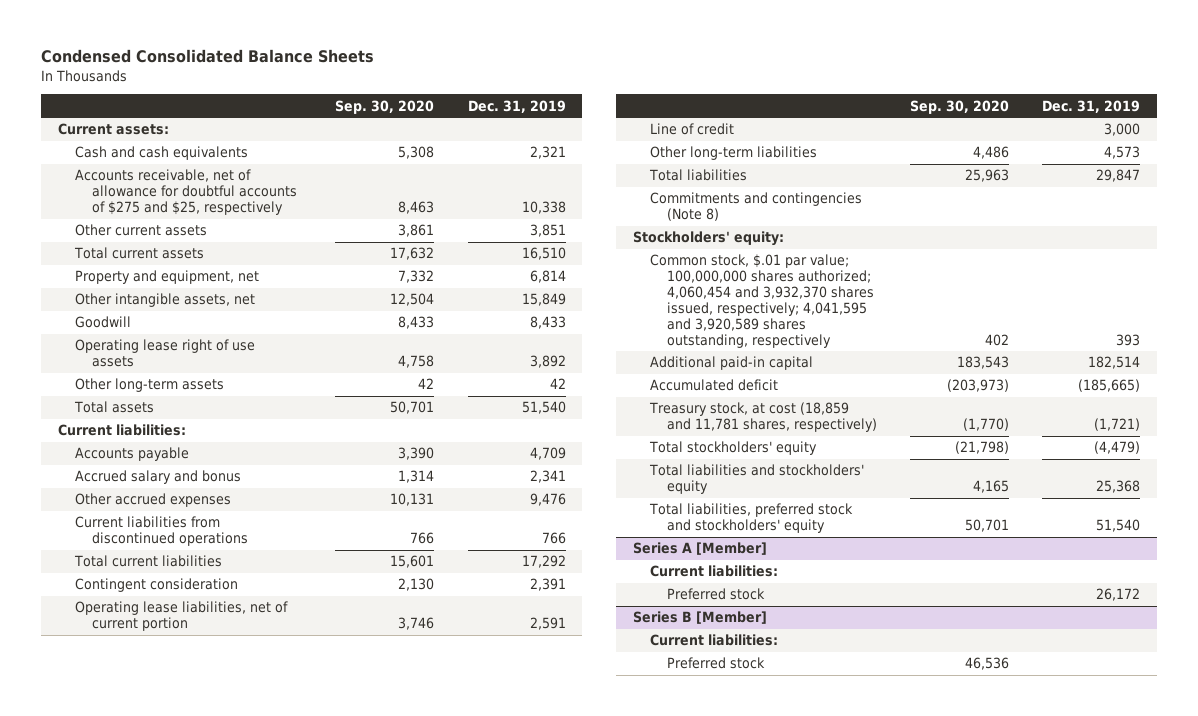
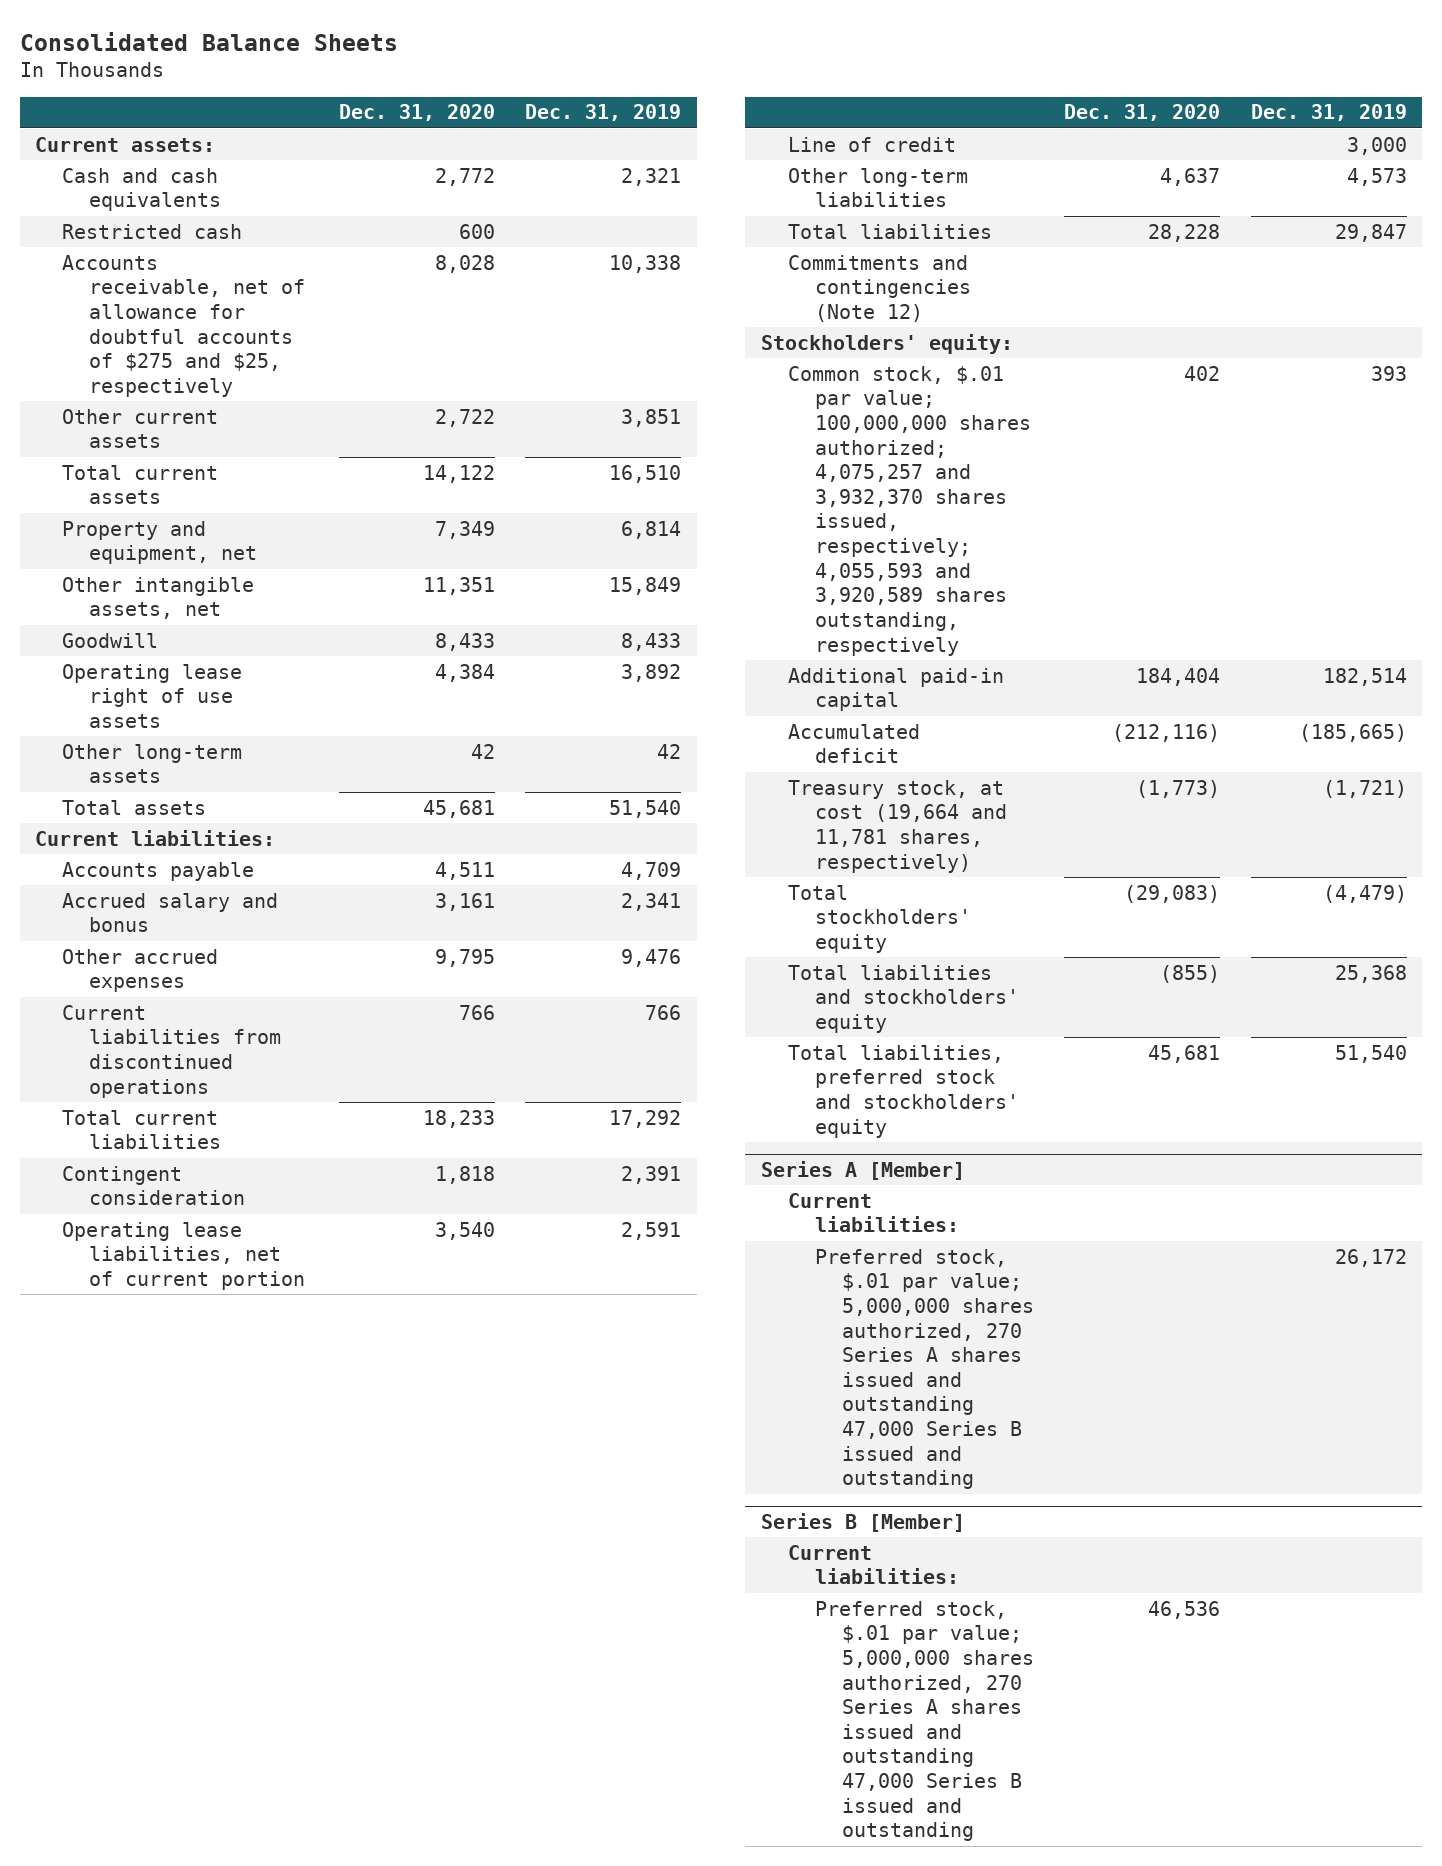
[41,49,375,64] Condensed Consolidated Balance Sheets -> [20,31,399,51] Consolidated Balance Sheets
[335,99,435,114] Sep. 30, 2020 -> none
none -> [338,104,495,122] Dec. 31, 2020
none -> [62,223,243,239] Restricted cash
[649,192,862,222] Commitments and contingencies (Note 8) -> [787,254,971,322] Commitments and contingencies (Note 12)
[649,254,874,348] Common stock, $.01 par value; 100,000,000 shares authorized; 4,060,454 and 3,932,370 shares issued, respectively; 4,041,595 and 3,920,589 shares outstanding, respectively -> [787,365,1031,656] Common stock, $.01 par value; 100,000,000 shares authorized; 4,075,257 and 3,932,370 shares issued, respectively; 4,055,593 and 3,920,589 shares outstanding, respectively
[648,402,877,433] Treasury stock, at cost (18,859 and 11,781 shares, respectively) -> [787,779,1007,873] Treasury stock, at cost (19,664 and 11,781 shares, respectively)
[666,588,765,601] Preferred stock -> [814,1248,1034,1490] Preferred stock, $.01 par value; 5,000,000 shares authorized, 270 Series A shares issued and outstanding 47,000 Series B issued and outstanding
[666,657,765,670] Preferred stock -> [814,1600,1034,1842] Preferred stock, $.01 par value; 5,000,000 shares authorized, 270 Series A shares issued and outstanding 47,000 Series B issued and outstanding

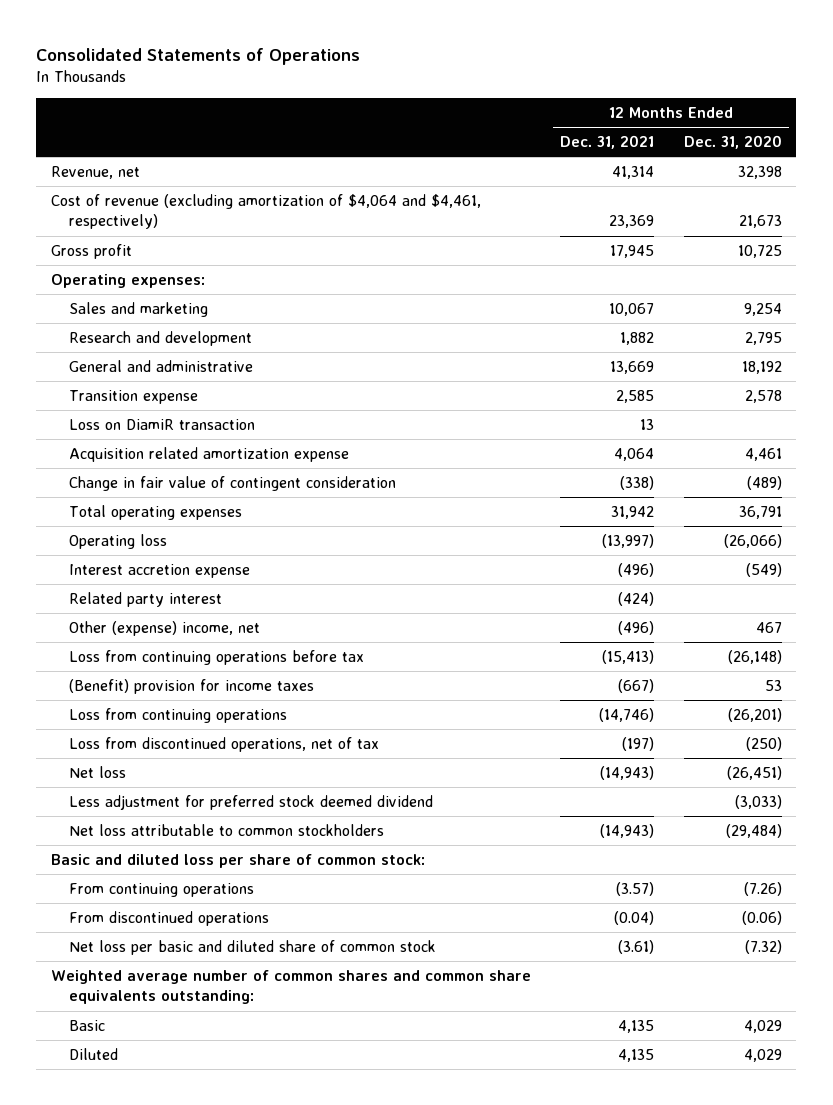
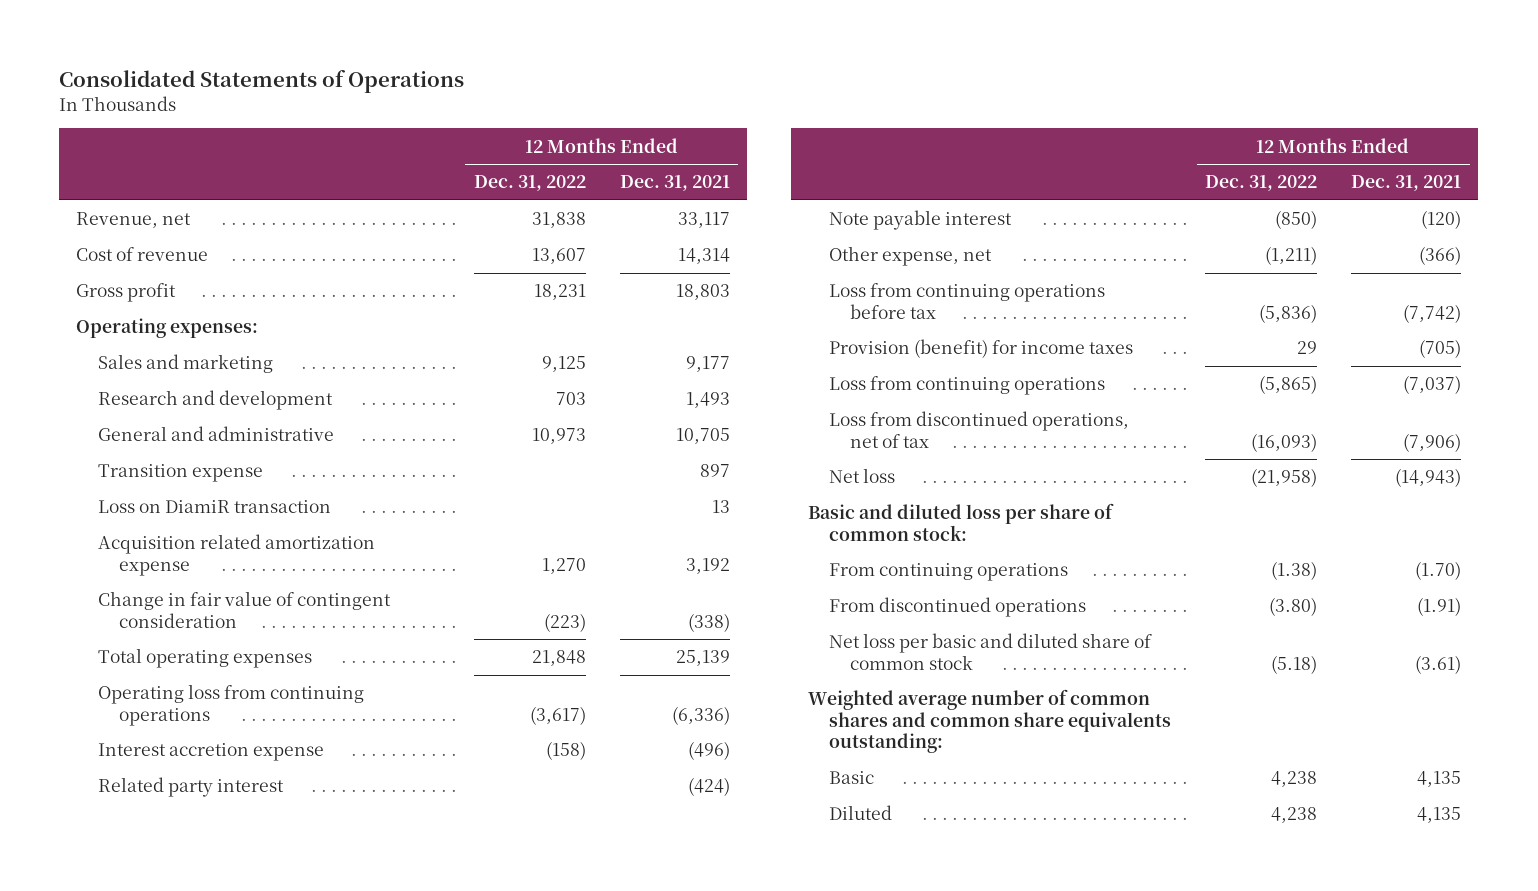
[683,135,782,150] Dec. 31, 2020 -> none
none -> [473,175,586,192] Dec. 31, 2022
[612,165,655,179] 41,314 -> [677,212,730,229] 33,117
[50,193,481,230] Cost of revenue (excluding amortization of $4,064 and $4,461, respectively) -> [76,247,209,262] Cost of revenue
[609,215,655,229] 23,369 -> [677,248,730,265] 14,314
[610,244,655,258] 17,945 -> [675,284,730,301] 18,803
[609,302,655,316] 10,067 -> [685,356,730,373] 9,177
[620,331,655,345] 1,882 -> [685,392,730,409] 1,493
[610,360,655,374] 13,669 -> [675,428,730,445] 10,705
[616,389,655,403] 2,585 -> [699,464,730,478] 897
[614,447,655,461] 4,064 -> [685,557,730,574] 3,192
[611,505,655,519] 31,942 -> [675,650,730,667] 25,139
[69,533,168,549] Operating loss -> [97,684,364,726] Operating loss from continuing operations
[602,533,655,548] (13,997) -> [671,705,730,725] (6,336)
none -> [829,210,1013,231] Note payable interest
[69,620,261,636] Other (expense) income, net -> [829,246,993,267] Other expense, net
[618,620,655,635] (496) -> [1419,246,1462,266] (366)
[602,649,655,664] (15,413) -> [1403,303,1462,323] (7,742)
[69,678,315,694] (Benefit) provision for income taxes -> [829,339,1134,359] Provision (benefit) for income taxes
[618,678,655,693] (667) -> [1419,339,1462,359] (705)
[599,707,655,722] (14,746) -> [1403,375,1462,395] (7,037)
[622,736,655,751] (197) -> [1403,432,1462,452] (7,906)
[69,794,434,810] Less adjustment for preferred stock deemed dividend -> none
[69,823,385,836] Net loss attributable to common stockholders -> none
[616,881,655,896] (3.57) -> [1415,561,1462,581] (1.70)
[614,910,655,925] (0.04) -> [1417,597,1462,617] (1.91)

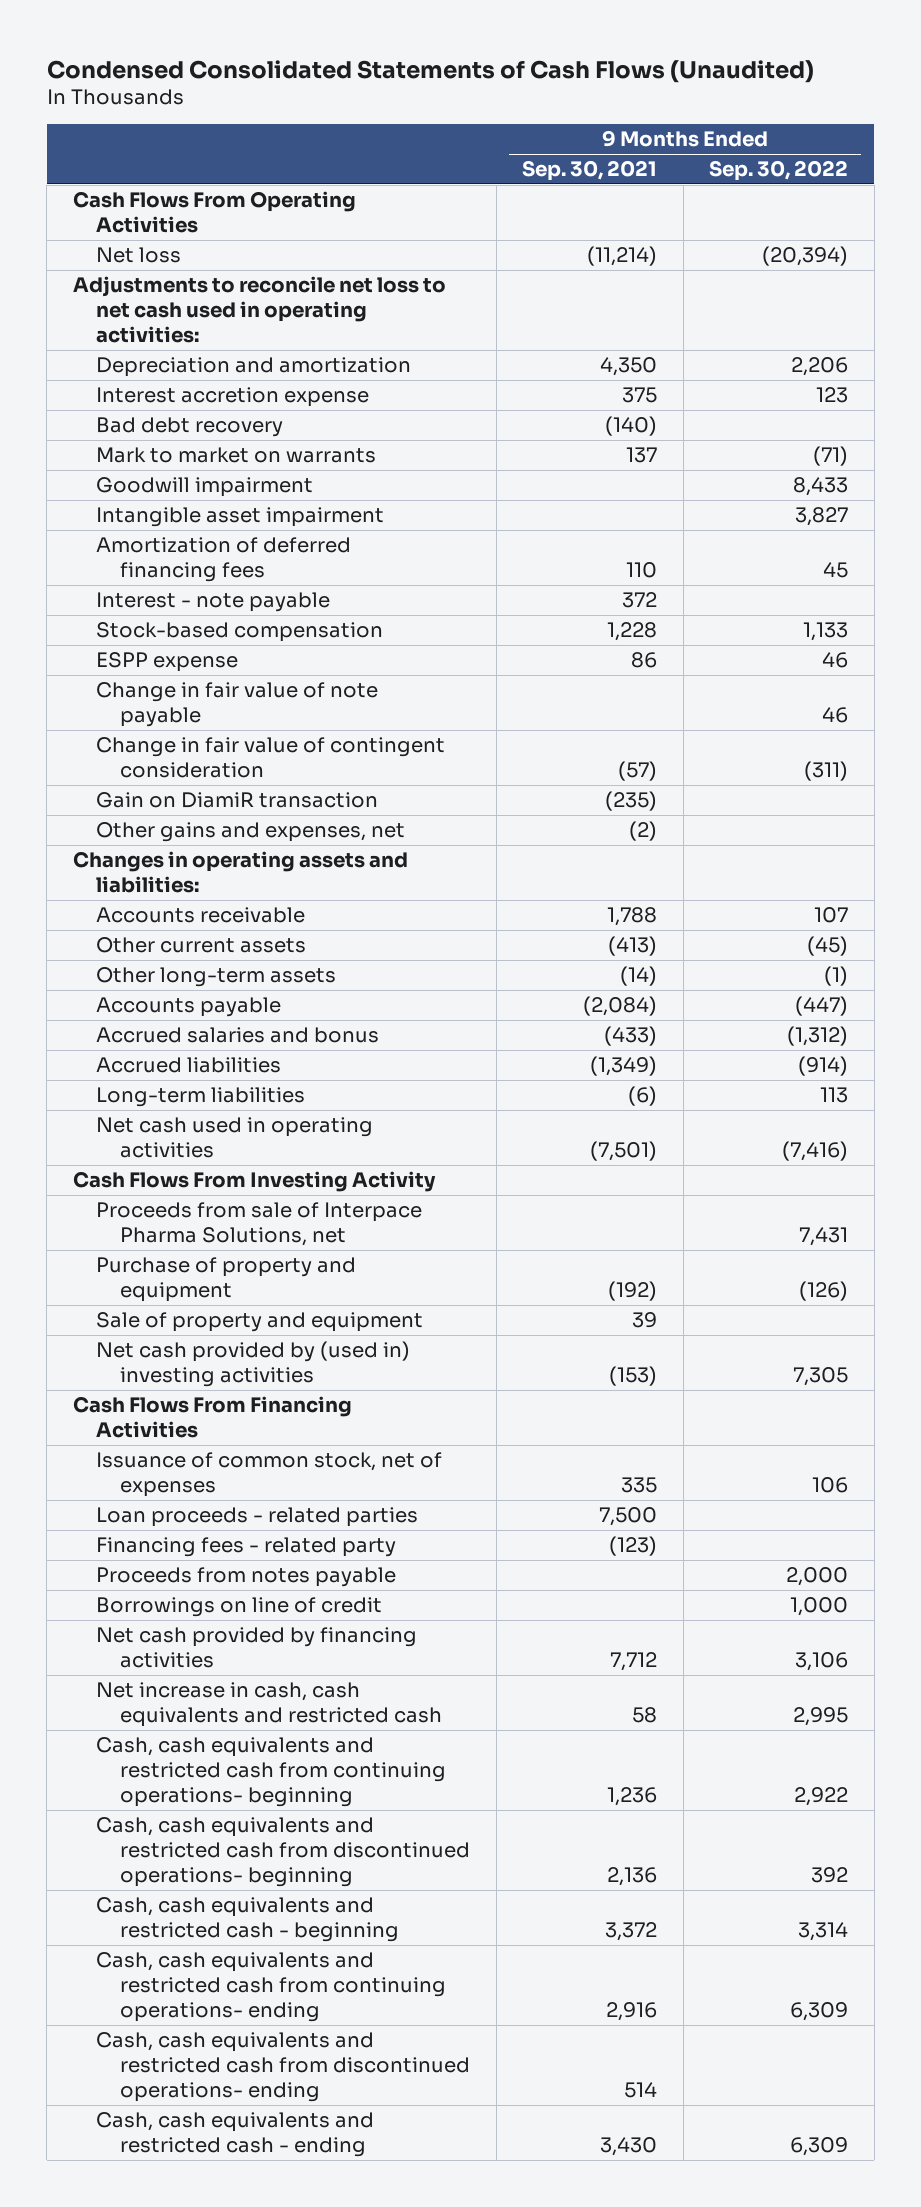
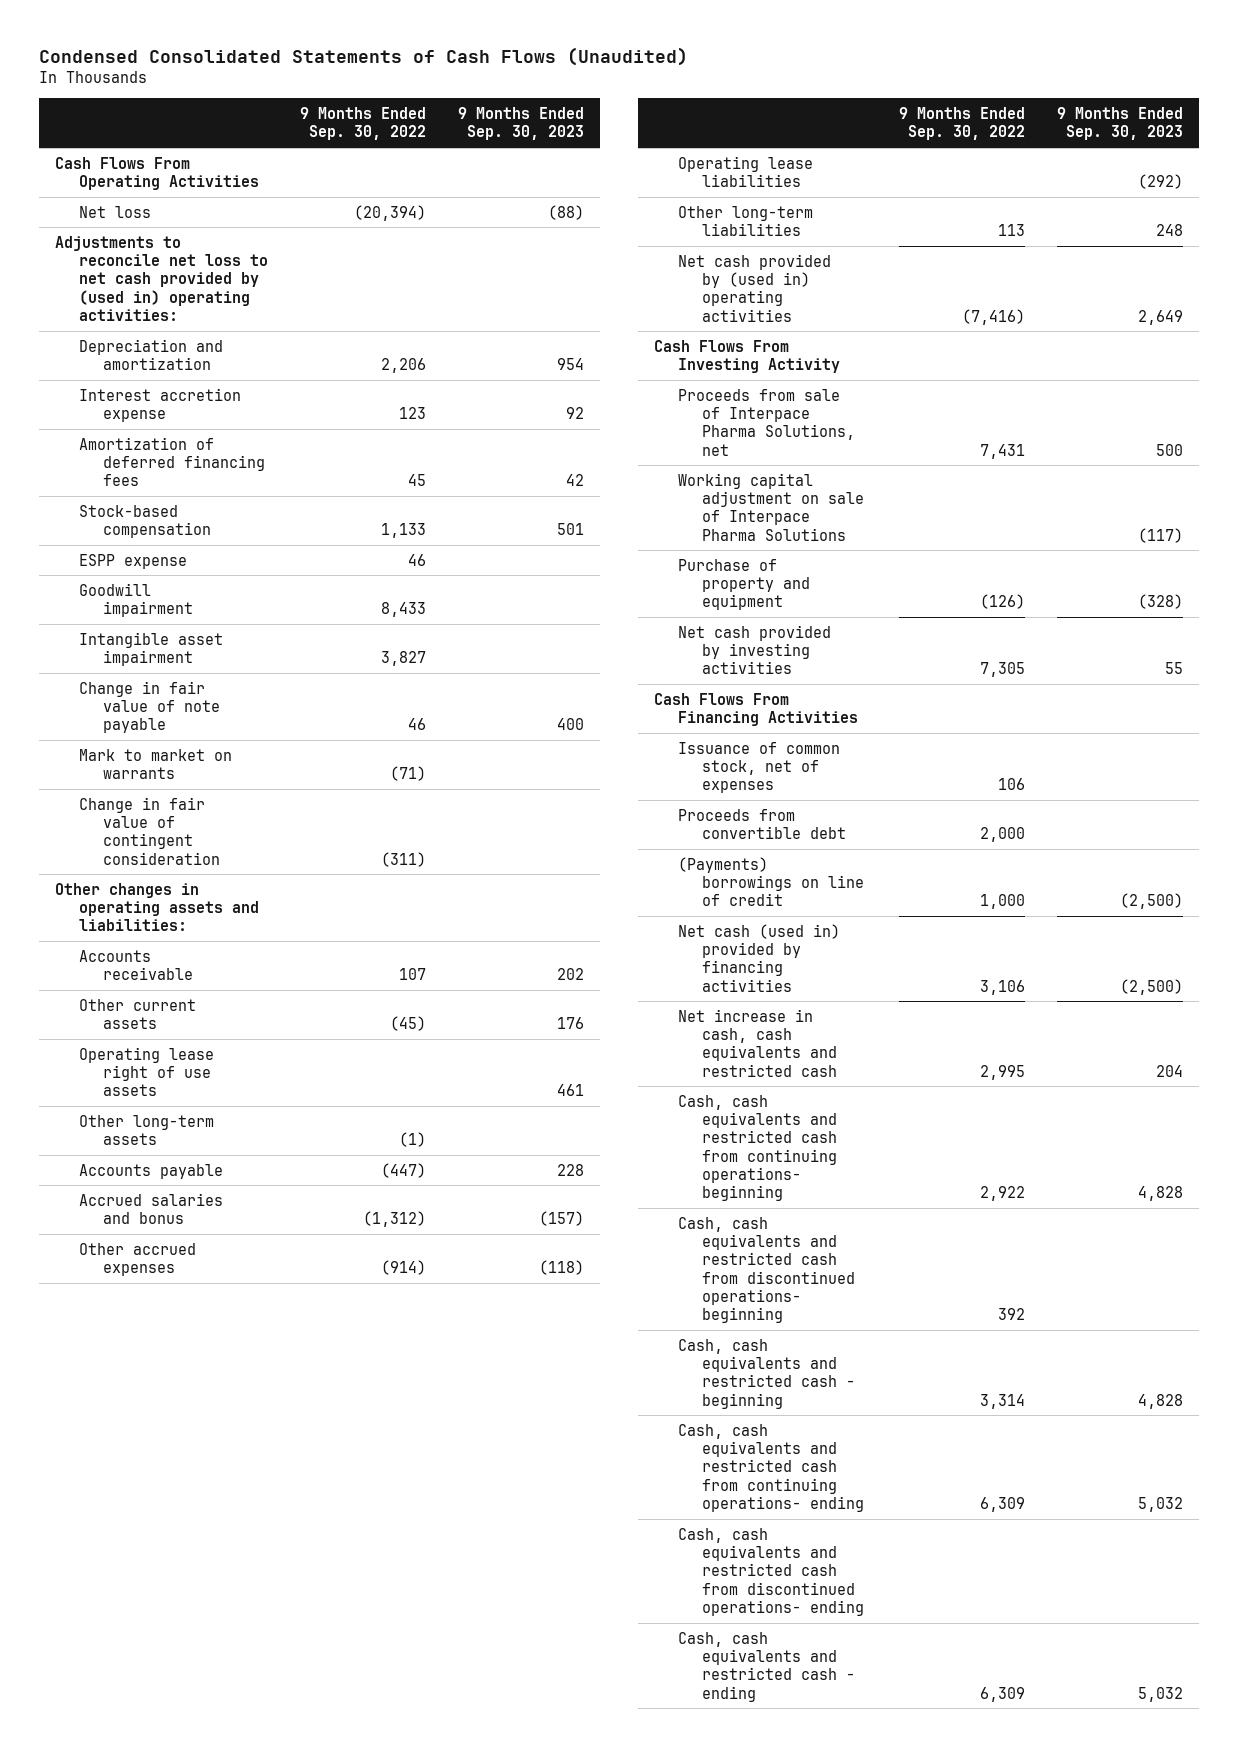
[522,160,658,182] Sep. 30, 2021 -> none
none -> [458,107,585,141] 9 Months Ended Sep. 30, 2023
[72,276,446,344] Adjustments to reconcile net loss to net cash used in operating activities: -> [55,235,269,322] Adjustments to reconcile net loss to net cash provided by (used in) operating activities:
[96,417,284,438] Bad debt recovery -> none
[96,592,331,613] Interest - note payable -> none
[96,477,314,498] Goodwill impairment -> [79,582,194,617] Goodwill impairment
[96,507,385,528] Intangible asset impairment -> [79,631,224,666] Intangible asset impairment
[96,447,377,464] Mark to market on warrants -> [79,748,233,779] Mark to market on warrants
[96,792,379,809] Gain on DiamiR transaction -> none
[96,822,406,843] Other gains and expenses, net -> none
[72,851,408,894] Changes in operating assets and liabilities: -> [55,882,260,932] Other changes in operating assets and liabilities:
none -> [79,1046,215,1097] Operating lease right of use assets
[96,1057,282,1074] Accrued liabilities -> [79,1242,197,1276] Other accrued expenses
none -> [678,155,814,187] Operating lease liabilities
[96,1087,306,1108] Long-term liabilities -> [678,205,814,236] Other long-term liabilities
[96,1117,374,1159] Net cash used in operating activities -> [678,253,832,322] Net cash provided by (used in) operating activities
none -> [678,472,865,541] Working capital adjustment on sale of Interpace Pharma Solutions
[96,1312,424,1333] Sale of property and equipment -> none
[96,1341,411,1388] Net cash provided by (used in) investing activities -> [678,624,832,675] Net cash provided by investing activities
[96,1507,419,1528] Loan proceeds - related parties -> none
[96,1537,397,1558] Financing fees - related party -> none
[96,1567,397,1588] Proceeds from notes payable -> [678,808,847,839] Proceeds from convertible debt
[96,1597,383,1618] Borrowings on line of credit -> [678,856,865,907] (Payments) borrowings on line of credit
[96,1627,418,1669] Net cash provided by financing activities -> [678,923,841,992] Net cash (used in) provided by financing activities

